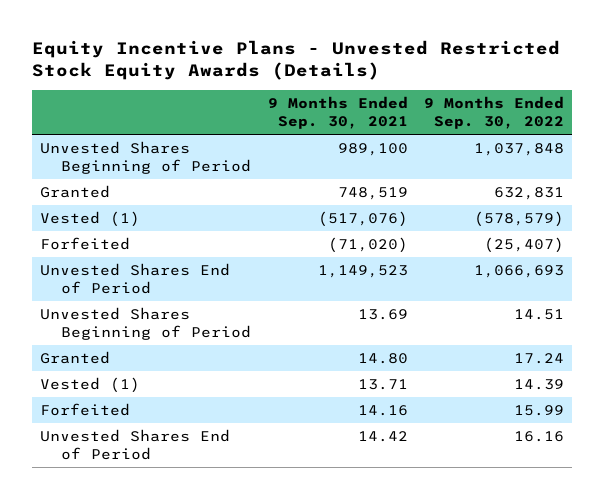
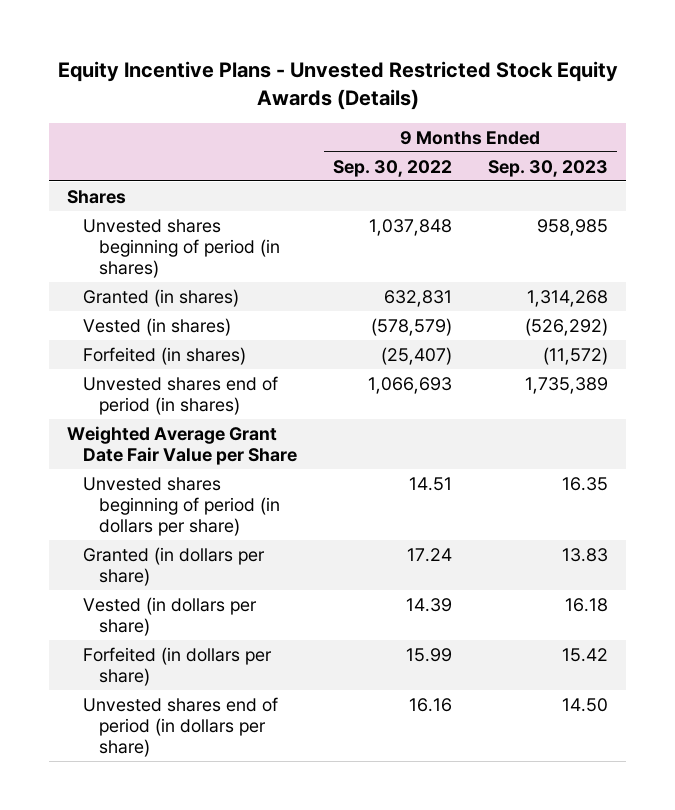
[267,96,408,129] 9 Months Ended Sep. 30, 2021 -> none
none -> [487,159,608,177] Sep. 30, 2023
none -> [67,189,127,204] Shares
[40,141,252,174] Unvested Shares Beginning of Period -> [82,218,280,279] Unvested shares beginning of period (in shares)
[40,185,111,199] Granted -> [82,288,239,307] Granted (in shares)
[40,211,141,228] Vested (1) -> [82,317,231,336] Vested (in shares)
[40,237,131,251] Forfeited -> [82,346,246,365] Forfeited (in shares)
[40,263,231,294] Unvested Shares End of Period -> [82,375,278,416] Unvested shares end of period (in shares)
none -> [67,425,297,466] Weighted Average Grant Date Fair Value per Share
[40,307,252,340] Unvested Shares Beginning of Period -> [82,476,280,537] Unvested shares beginning of period (in dollars per share)
[40,351,111,365] Granted -> [82,546,265,587] Granted (in dollars per share)
[40,377,141,394] Vested (1) -> [82,596,257,637] Vested (in dollars per share)
[40,403,131,417] Forfeited -> [82,646,272,687] Forfeited (in dollars per share)
[40,429,231,460] Unvested Shares End of Period -> [82,696,278,758] Unvested shares end of period (in dollars per share)

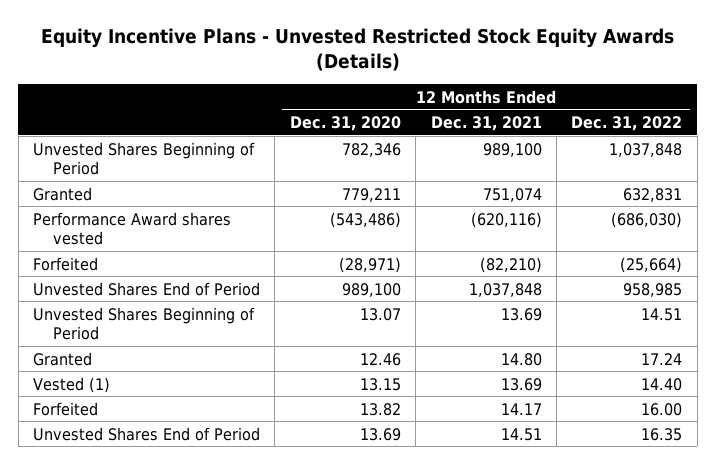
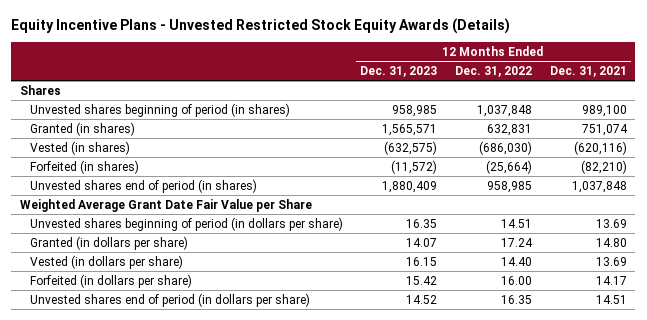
[289,115,401,131] Dec. 31, 2020 -> none
none -> [360,66,438,78] Dec. 31, 2023
none -> [19,84,61,95] Shares
[33,141,256,175] Unvested Shares Beginning of Period -> [29,102,290,117] Unvested shares beginning of period (in shares)
[33,186,93,201] Granted -> [29,121,135,136] Granted (in shares)
[33,211,232,245] Performance Award shares vested -> [29,140,130,155] Vested (in shares)
[33,256,99,271] Forfeited -> [29,159,139,174] Forfeited (in shares)
[33,281,261,296] Unvested Shares End of Period -> [29,178,257,193] Unvested shares end of period (in shares)
none -> [19,198,312,212] Weighted Average Grant Date Fair Value per Share
[33,306,256,340] Unvested Shares Beginning of Period -> [29,216,343,231] Unvested shares beginning of period (in dollars per share)
[33,351,93,366] Granted -> [29,235,188,250] Granted (in dollars per share)
[33,376,111,393] Vested (1) -> [29,254,183,269] Vested (in dollars per share)
[33,401,99,416] Forfeited -> [29,273,192,288] Forfeited (in dollars per share)
[33,426,261,441] Unvested Shares End of Period -> [29,292,310,307] Unvested shares end of period (in dollars per share)

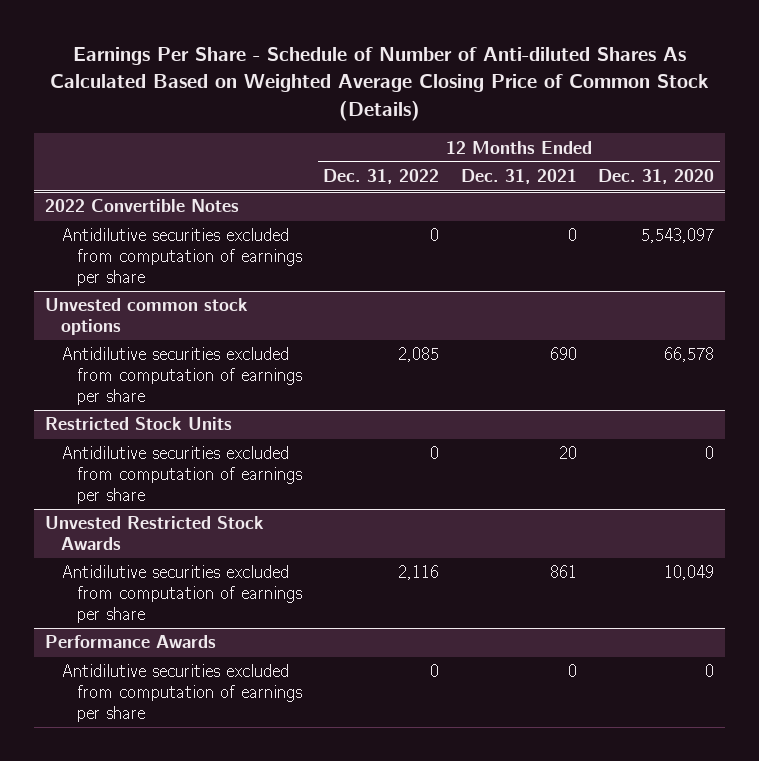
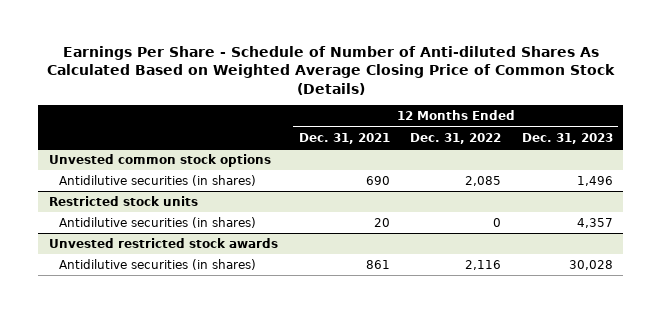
[598,169,715,185] Dec. 31, 2020 -> none
none -> [522,132,614,144] Dec. 31, 2023
[44,199,239,213] 2022 Convertible Notes -> none
[60,228,302,286] Antidilutive securities excluded from computation of earnings per share -> none
[44,635,216,649] Performance Awards -> none
[60,664,302,722] Antidilutive securities excluded from computation of earnings per share -> none
[60,347,302,405] Antidilutive securities excluded from computation of earnings per share -> [59,174,257,186] Antidilutive securities (in shares)
[44,417,232,431] Restricted Stock Units -> [48,195,198,206] Restricted stock units
[60,446,302,504] Antidilutive securities excluded from computation of earnings per share -> [59,216,257,228] Antidilutive securities (in shares)
[44,516,264,551] Unvested Restricted Stock Awards -> [48,237,278,248] Unvested restricted stock awards
[60,565,302,623] Antidilutive securities excluded from computation of earnings per share -> [59,258,257,270] Antidilutive securities (in shares)

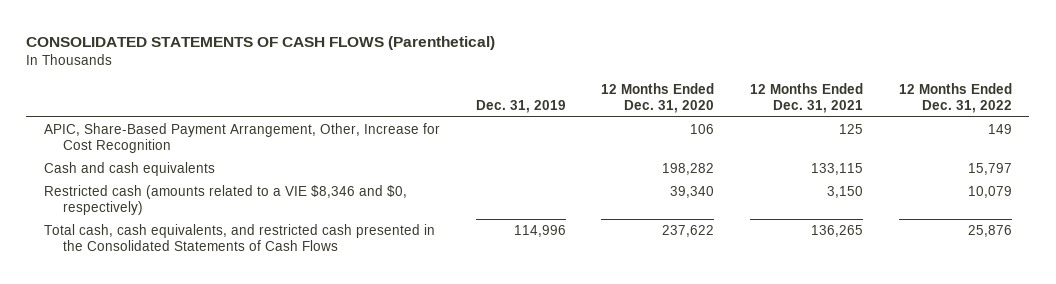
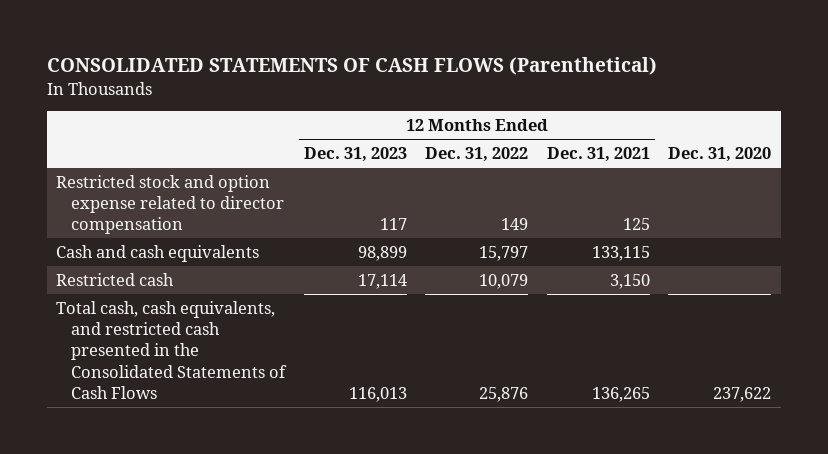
[475,100,566,114] Dec. 31, 2019 -> none
[601,83,715,114] 12 Months Ended Dec. 31, 2020 -> none
none -> [303,146,407,162] Dec. 31, 2023
none -> [668,146,772,162] Dec. 31, 2020
[44,122,441,153] APIC, Share-Based Payment Arrangement, Other, Increase for Cost Recognition -> [56,174,285,235] Restricted stock and option expense related to director compensation
[44,184,408,215] Restricted cash (amounts related to a VIE $8,346 and $0, respectively) -> [56,272,175,286] Restricted cash

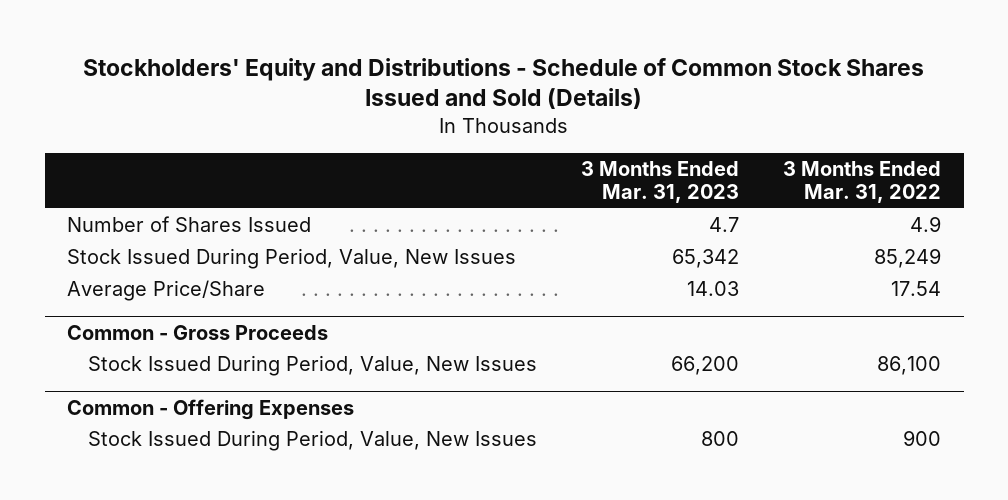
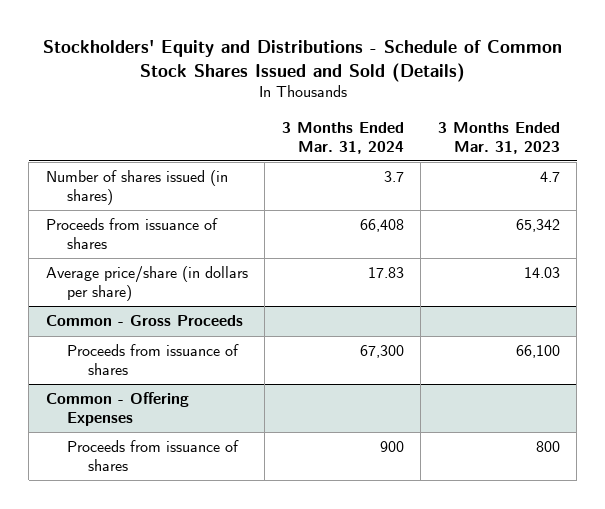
[783,161,942,204] 3 Months Ended Mar. 31, 2022 -> none
none -> [281,122,404,154] 3 Months Ended Mar. 31, 2024
[66,216,311,233] Number of Shares Issued -> [45,170,228,205] Number of shares issued (in shares)
[66,248,516,270] Stock Issued During Period, Value, New Issues -> [45,218,218,249] Proceeds from issuance of shares
[66,280,265,302] Average Price/Share -> [45,266,248,301] Average price/share (in dollars per share)
[87,355,537,377] Stock Issued During Period, Value, New Issues -> none
none -> [66,344,239,375] Proceeds from issuance of shares
[87,430,537,452] Stock Issued During Period, Value, New Issues -> [66,440,239,471] Proceeds from issuance of shares

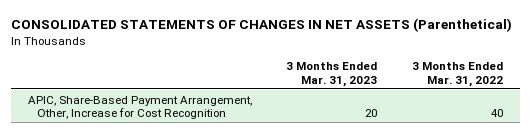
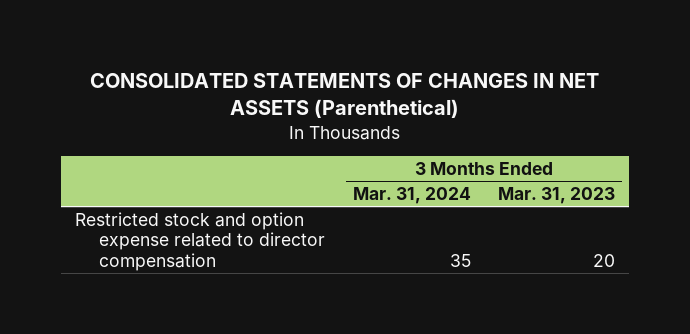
[411,62,503,87] 3 Months Ended Mar. 31, 2022 -> none
none -> [352,187,471,205] Mar. 31, 2024
[28,95,253,119] APIC, Share-Based Payment Arrangement, Other, Increase for Cost Recognition -> [74,211,325,272] Restricted stock and option expense related to director compensation

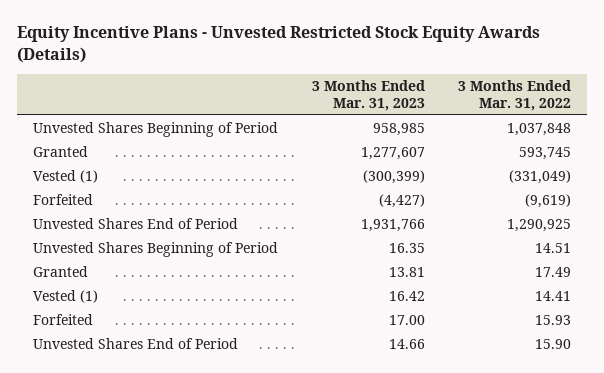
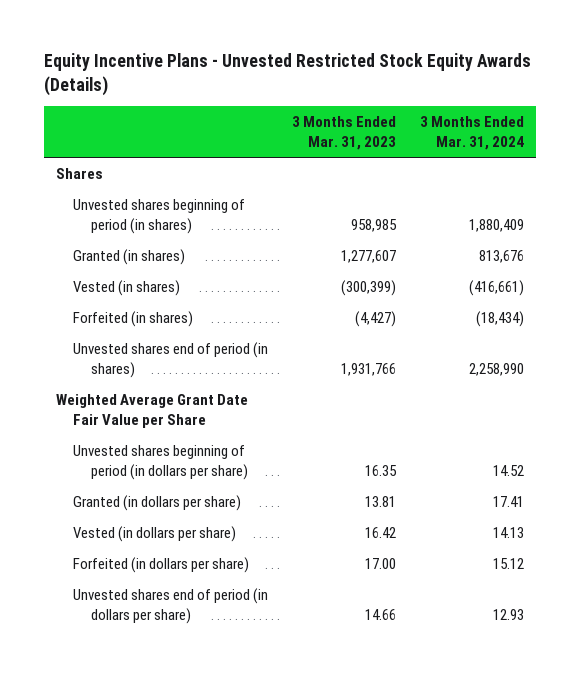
[457,79,571,111] 3 Months Ended Mar. 31, 2022 -> none
none -> [420,116,525,150] 3 Months Ended Mar. 31, 2024
none -> [55,168,103,180] Shares
[33,121,279,137] Unvested Shares Beginning of Period -> [73,199,246,234] Unvested shares beginning of period (in shares)
[33,145,89,157] Granted -> [73,249,186,266] Granted (in shares)
[33,169,99,183] Vested (1) -> [73,280,181,297] Vested (in shares)
[33,193,94,205] Forfeited -> [73,311,194,328] Forfeited (in shares)
[33,217,239,229] Unvested Shares End of Period -> [73,342,269,378] Unvested shares end of period (in shares)
none -> [55,394,248,428] Weighted Average Grant Date Fair Value per Share
[33,241,279,257] Unvested Shares Beginning of Period -> [73,445,248,480] Unvested shares beginning of period (in dollars per share)
[33,265,89,277] Granted -> [73,495,242,512] Granted (in dollars per share)
[33,289,99,303] Vested (1) -> [73,526,237,543] Vested (in dollars per share)
[33,313,94,325] Forfeited -> [73,557,250,574] Forfeited (in dollars per share)
[33,337,239,349] Unvested Shares End of Period -> [73,588,269,624] Unvested shares end of period (in dollars per share)

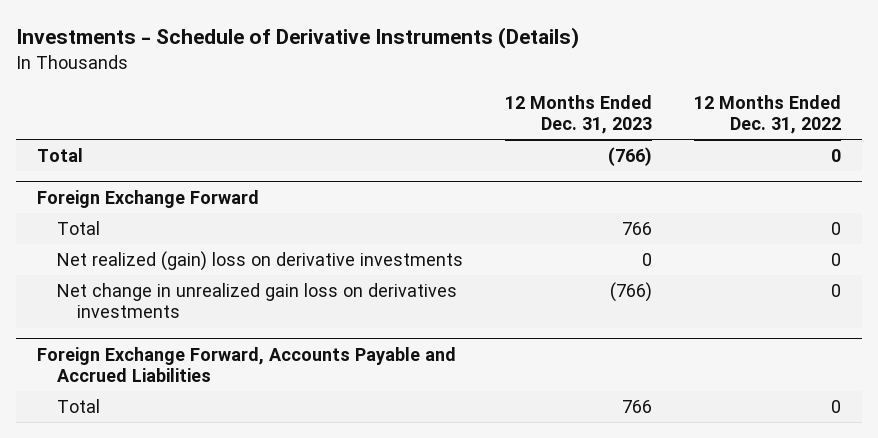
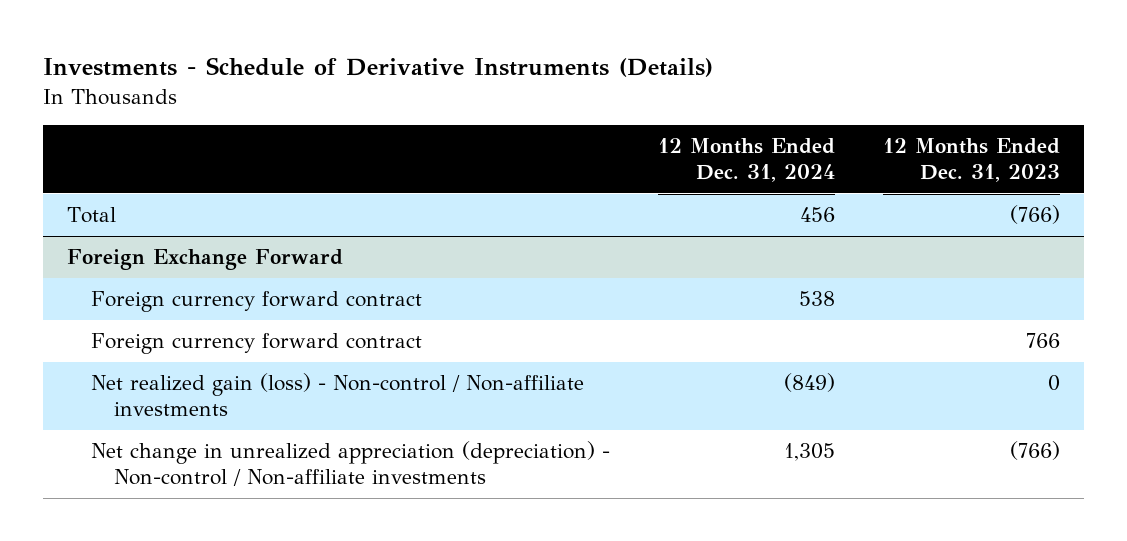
[694,94,842,135] 12 Months Ended Dec. 31, 2022 -> none
none -> [657,137,835,182] 12 Months Ended Dec. 31, 2024
[37,346,457,383] Foreign Exchange Forward, Accounts Payable and Accrued Liabilities -> none
[56,398,100,413] Total -> none
none -> [90,291,422,313] Foreign currency forward contract
[56,220,100,235] Total -> [90,333,422,355] Foreign currency forward contract
[56,250,463,271] Net realized (gain) loss on derivative investments -> [90,373,584,417] Net realized gain (loss) - Non-control / Non-affiliate investments
[56,282,457,319] Net change in unrealized gain loss on derivatives investments -> [90,441,610,487] Net change in unrealized appreciation (depreciation) - Non-control / Non-affiliate investments

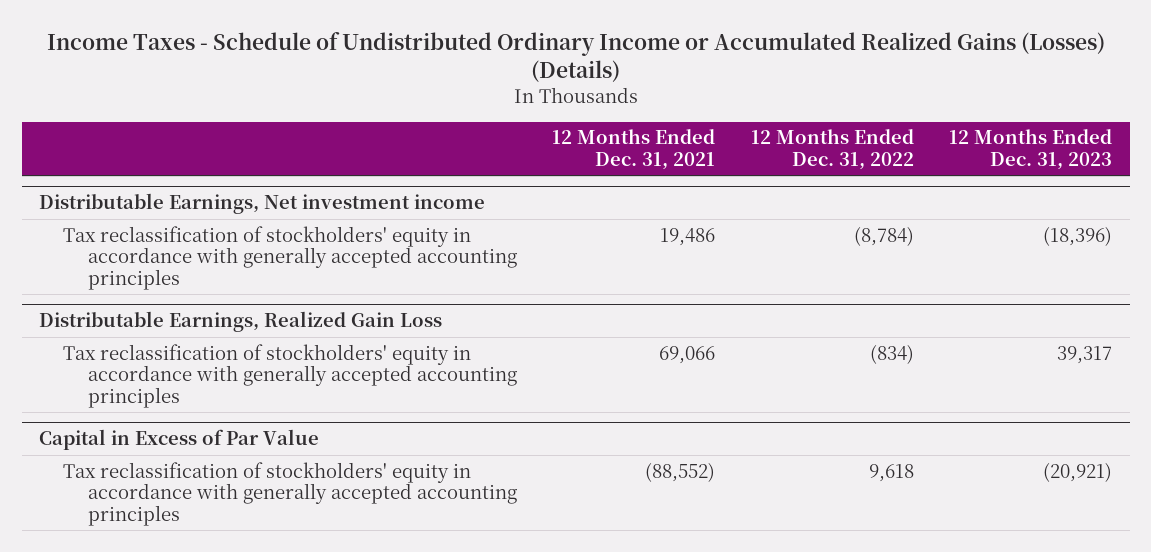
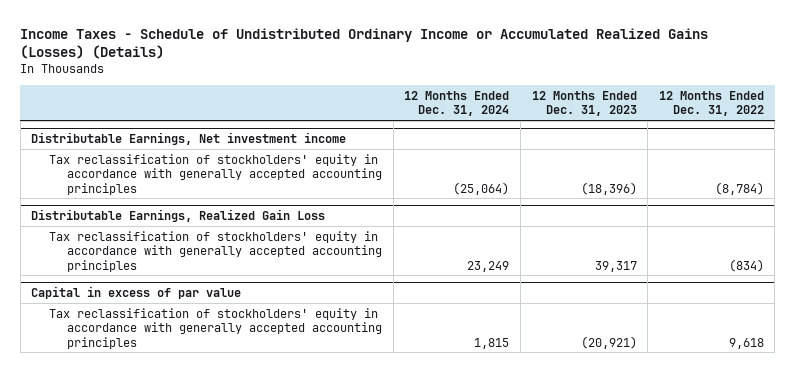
[552,129,716,170] 12 Months Ended Dec. 31, 2021 -> none
none -> [404,90,510,117] 12 Months Ended Dec. 31, 2024
[39,429,320,451] Capital in Excess of Par Value -> [31,285,242,299] Capital in excess of par value

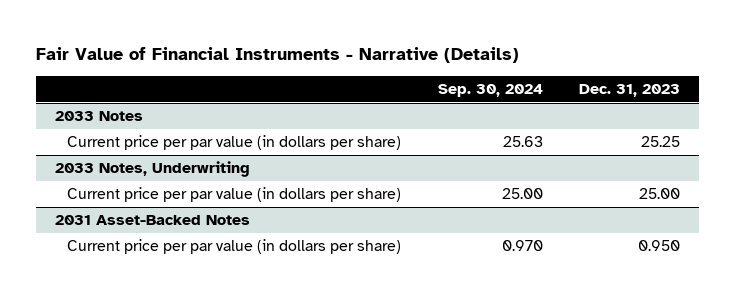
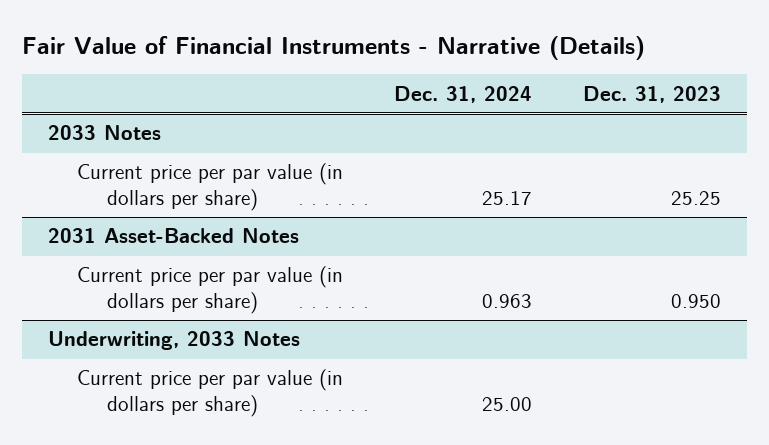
[437,84,543,98] Sep. 30, 2024 -> none
none -> [394,85,533,103] Dec. 31, 2024
[54,161,250,178] 2033 Notes, Underwriting -> none
[67,187,402,203] Current price per par value (in dollars per share) -> none
none -> [47,331,300,351] Underwriting, 2033 Notes
none -> [77,369,344,418] Current price per par value (in dollars per share)

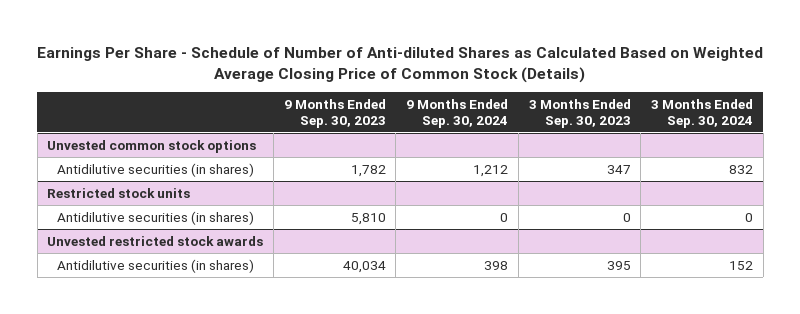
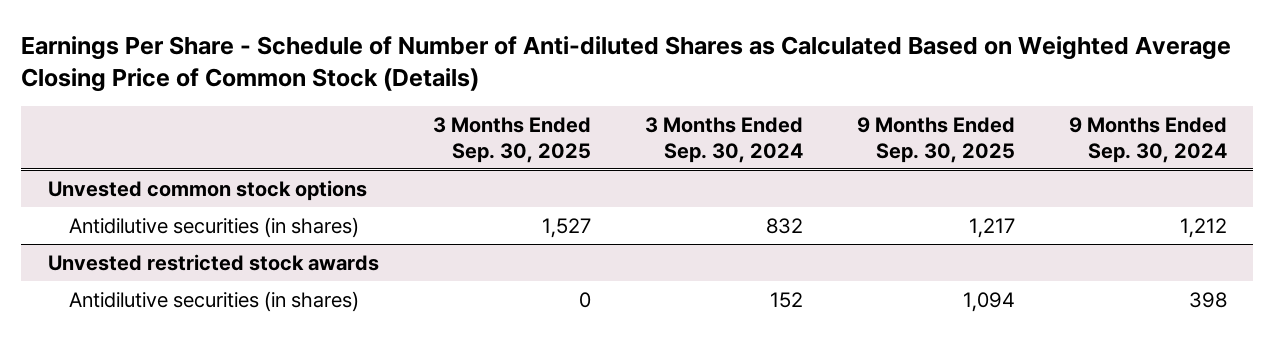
[283,98,386,128] 9 Months Ended Sep. 30, 2023 -> none
[528,98,631,128] 3 Months Ended Sep. 30, 2023 -> none
none -> [433,116,592,163] 3 Months Ended Sep. 30, 2025
none -> [856,116,1015,163] 9 Months Ended Sep. 30, 2025
[47,187,191,198] Restricted stock units -> none
[57,210,255,225] Antidilutive securities (in shares) -> none

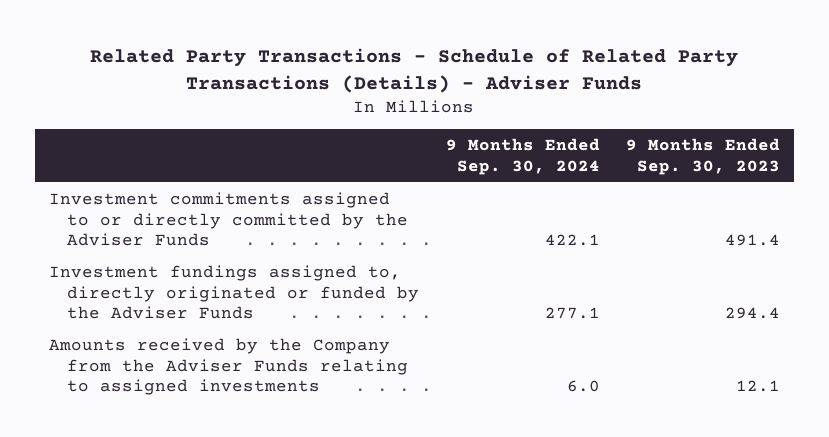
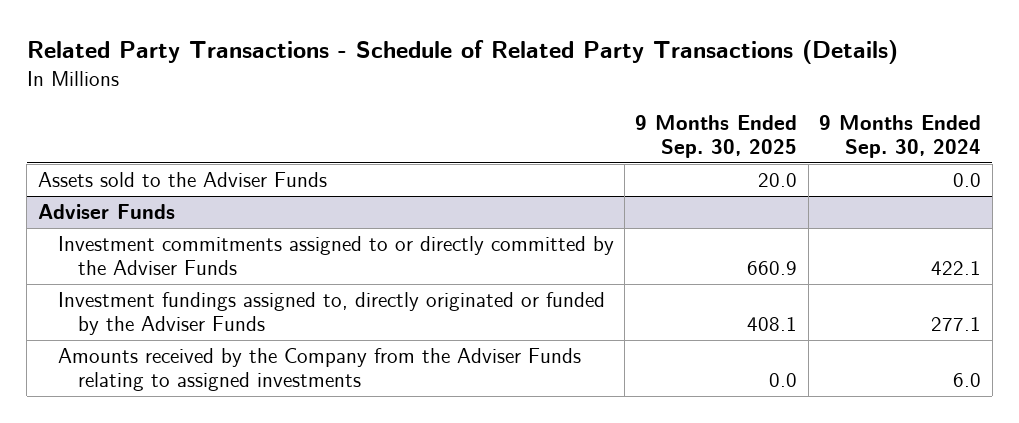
[90,48,739,93] Related Party Transactions - Schedule of Related Party Transactions (Details) - Adviser Funds -> [26,40,898,65] Related Party Transactions - Schedule of Related Party Transactions (Details)
[626,138,781,175] 9 Months Ended Sep. 30, 2023 -> none
none -> [635,114,798,158] 9 Months Ended Sep. 30, 2025
none -> [37,172,327,188] Assets sold to the Adviser Funds
none -> [37,204,175,220] Adviser Funds

